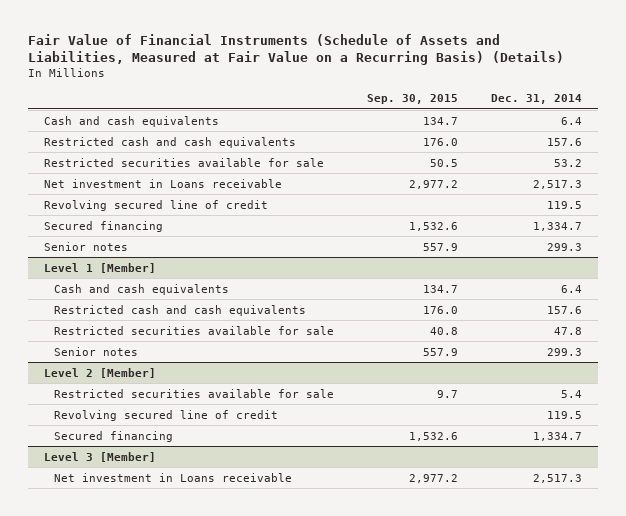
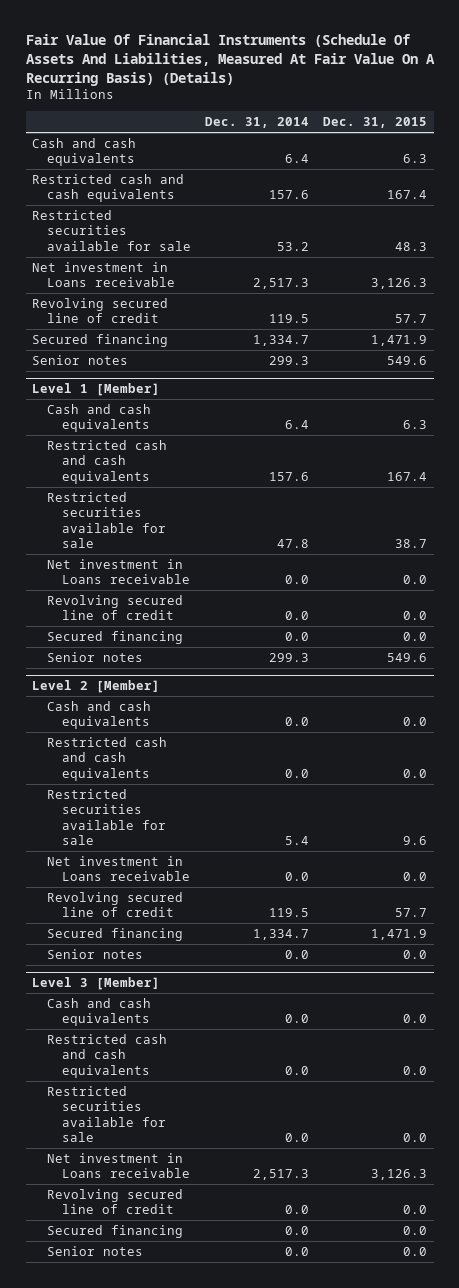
[27,33,564,65] Fair Value of Financial Instruments (Schedule of Assets and Liabilities, Measured at Fair Value on a Recurring Basis) (Details) -> [25,33,435,86] Fair Value Of Financial Instruments (Schedule Of Assets And Liabilities, Measured At Fair Value On A Recurring Basis) (Details)
[367,94,459,105] Sep. 30, 2015 -> none
none -> [322,117,427,129] Dec. 31, 2015
none -> [47,558,191,585] Net investment in Loans receivable
none -> [47,594,184,621] Revolving secured line of credit
none -> [47,630,184,644] Secured financing
none -> [47,700,152,730] Cash and cash equivalents
none -> [47,736,168,781] Restricted cash and cash equivalents
none -> [47,855,191,882] Net investment in Loans receivable
none -> [47,948,144,959] Senior notes
none -> [47,997,152,1027] Cash and cash equivalents
none -> [47,1033,168,1078] Restricted cash and cash equivalents
none -> [47,1085,167,1143] Restricted securities available for sale
none -> [47,1188,184,1215] Revolving secured line of credit
none -> [47,1224,184,1238] Secured financing
none -> [47,1245,144,1256] Senior notes

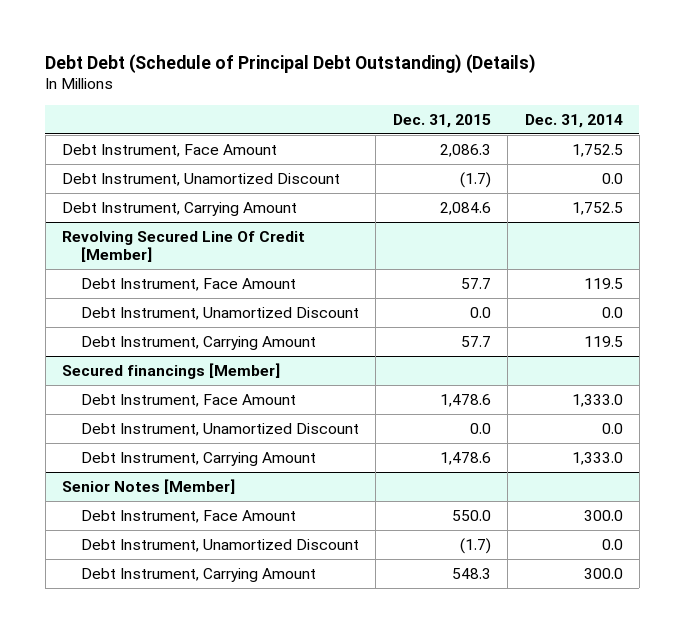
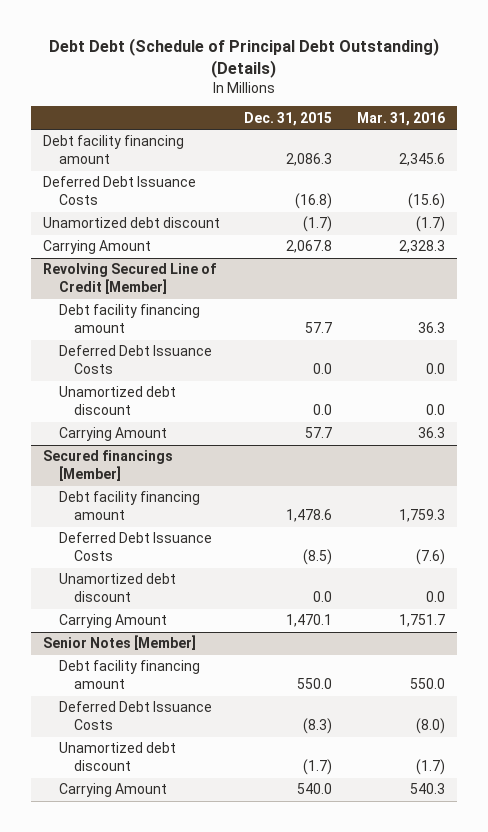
[524,113,623,128] Dec. 31, 2014 -> none
none -> [356,111,445,126] Mar. 31, 2016
[61,144,277,158] Debt Instrument, Face Amount -> [43,135,185,165] Debt facility financing amount
none -> [43,176,197,206] Deferred Debt Issuance Costs
[61,173,340,187] Debt Instrument, Unamortized Discount -> [43,217,221,229] Unamortized debt discount
[61,202,297,217] Debt Instrument, Carrying Amount -> [43,240,152,255] Carrying Amount
[439,202,491,216] 2,084.6 -> [286,240,333,254] 2,067.8
[61,231,305,262] Revolving Secured Line Of Credit [Member] -> [43,263,217,295] Revolving Secured Line of Credit [Member]
[81,278,297,292] Debt Instrument, Face Amount -> [58,304,200,334] Debt facility financing amount
none -> [58,345,212,375] Deferred Debt Issuance Costs
[81,307,360,321] Debt Instrument, Unamortized Discount -> [58,386,176,416] Unamortized debt discount
[81,336,317,351] Debt Instrument, Carrying Amount -> [58,427,167,442] Carrying Amount
[81,394,297,408] Debt Instrument, Face Amount -> [58,491,200,521] Debt facility financing amount
none -> [58,532,212,562] Deferred Debt Issuance Costs
[81,423,360,437] Debt Instrument, Unamortized Discount -> [58,573,176,603] Unamortized debt discount
[81,452,317,467] Debt Instrument, Carrying Amount -> [58,614,167,629] Carrying Amount
[439,452,491,466] 1,478.6 -> [286,614,333,628] 1,470.1
[81,510,297,524] Debt Instrument, Face Amount -> [58,660,200,690] Debt facility financing amount
none -> [58,701,212,731] Deferred Debt Issuance Costs
[81,539,360,553] Debt Instrument, Unamortized Discount -> [58,742,176,772] Unamortized debt discount
[81,568,317,583] Debt Instrument, Carrying Amount -> [58,783,167,798] Carrying Amount
[451,568,491,580] 548.3 -> [297,783,333,795] 540.0

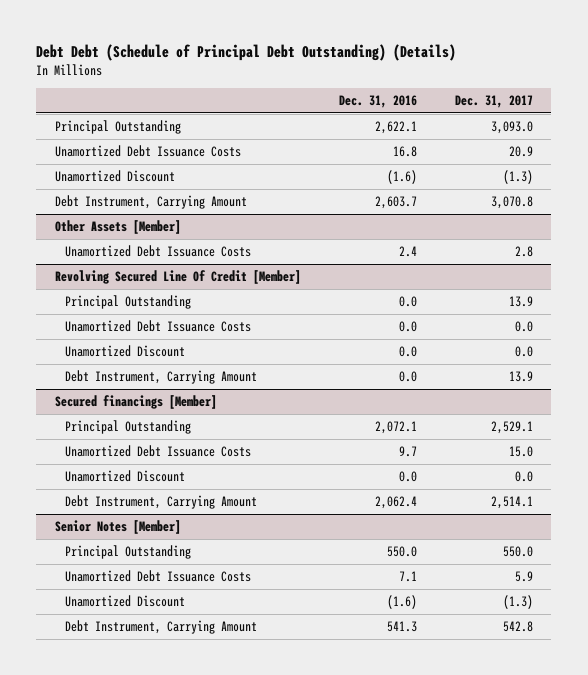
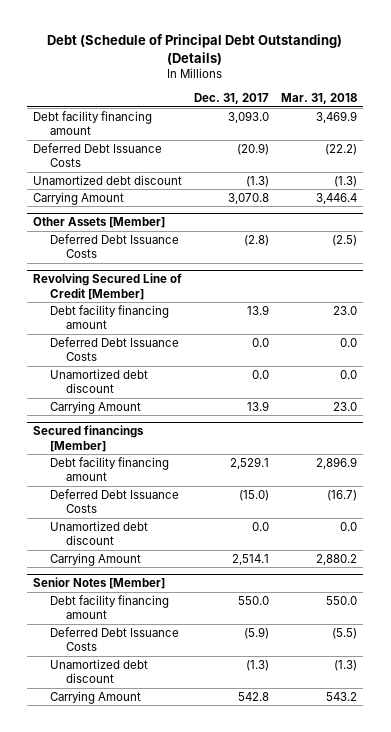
[36,43,457,61] Debt Debt (Schedule of Principal Debt Outstanding) (Details) -> [47,34,343,65] Debt (Schedule of Principal Debt Outstanding) (Details)
[338,95,417,109] Dec. 31, 2016 -> none
none -> [281,93,358,105] Mar. 31, 2018
[55,120,182,135] Principal Outstanding -> [33,110,153,136] Debt facility financing amount
[55,145,242,158] Unamortized Debt Issuance Costs -> [33,142,163,168] Deferred Debt Issuance Costs
[508,146,533,158] 20.9 -> [237,142,270,155] (20.9)
[55,170,176,183] Unamortized Discount -> [33,174,183,185] Unamortized debt discount
[55,195,248,210] Debt Instrument, Carrying Amount -> [33,191,125,205] Carrying Amount
[64,245,251,258] Unamortized Debt Issuance Costs -> [49,233,179,259] Deferred Debt Issuance Costs
[514,246,533,258] 2.8 -> [244,234,270,246] (2.8)
[55,270,302,285] Revolving Secured Line Of Credit [Member] -> [33,273,183,300] Revolving Secured Line of Credit [Member]
[64,295,191,310] Principal Outstanding -> [49,304,169,330] Debt facility financing amount
[64,320,251,333] Unamortized Debt Issuance Costs -> [49,336,179,362] Deferred Debt Issuance Costs
[64,345,185,358] Unamortized Discount -> [49,368,148,394] Unamortized debt discount
[64,370,257,385] Debt Instrument, Carrying Amount -> [49,400,141,414] Carrying Amount
[64,420,191,435] Principal Outstanding -> [49,456,169,482] Debt facility financing amount
[64,445,251,458] Unamortized Debt Issuance Costs -> [49,488,179,514] Deferred Debt Issuance Costs
[508,446,533,458] 15.0 -> [239,489,270,501] (15.0)
[64,470,185,483] Unamortized Discount -> [49,520,148,546] Unamortized debt discount
[64,495,257,510] Debt Instrument, Carrying Amount -> [49,552,141,566] Carrying Amount
[64,545,191,560] Principal Outstanding -> [49,594,169,620] Debt facility financing amount
[64,570,251,583] Unamortized Debt Issuance Costs -> [49,626,179,652] Deferred Debt Issuance Costs
[514,571,533,583] 5.9 -> [244,626,270,639] (5.9)
[64,595,185,608] Unamortized Discount -> [49,658,148,684] Unamortized debt discount
[64,620,257,635] Debt Instrument, Carrying Amount -> [49,690,141,704] Carrying Amount

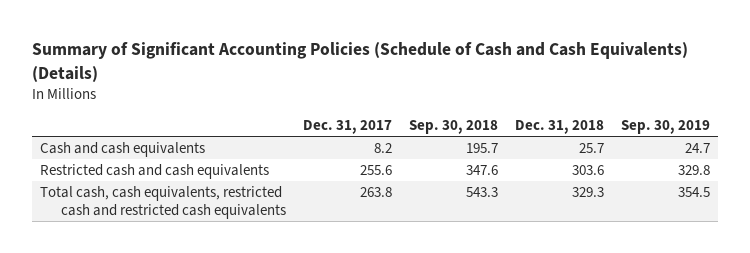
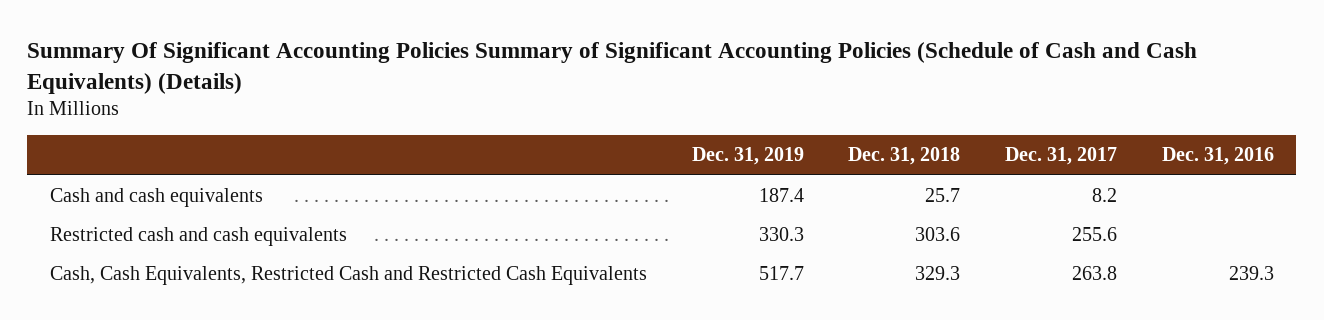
[31,42,688,82] Summary of Significant Accounting Policies (Schedule of Cash and Cash Equivalents) (Details) -> [27,42,1198,94] Summary Of Significant Accounting Policies Summary of Significant Accounting Policies (Schedule of Cash and Cash Equivalents) (Details)
[409,120,499,135] Sep. 30, 2018 -> none
[620,120,710,135] Sep. 30, 2019 -> none
none -> [691,147,804,166] Dec. 31, 2019
none -> [1162,147,1275,166] Dec. 31, 2016
[40,185,287,219] Total cash, cash equivalents, restricted cash and restricted cash equivalents -> [49,266,647,286] Cash, Cash Equivalents, Restricted Cash and Restricted Cash Equivalents

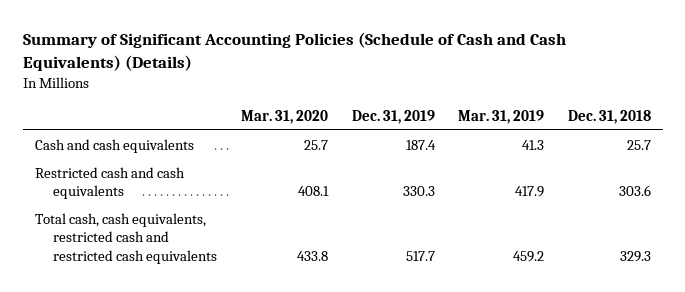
[27,42,1198,94] Summary Of Significant Accounting Policies Summary of Significant Accounting Policies (Schedule of Cash and Cash Equivalents) (Details) -> [22,32,566,71] Summary of Significant Accounting Policies (Schedule of Cash and Cash Equivalents) (Details)
[1005,147,1118,166] Dec. 31, 2017 -> none
[1162,147,1275,166] Dec. 31, 2016 -> none
none -> [241,109,329,124] Mar. 31, 2020
none -> [458,109,545,124] Mar. 31, 2019
[49,266,647,286] Cash, Cash Equivalents, Restricted Cash and Restricted Cash Equivalents -> [34,212,218,264] Total cash, cash equivalents, restricted cash and restricted cash equivalents

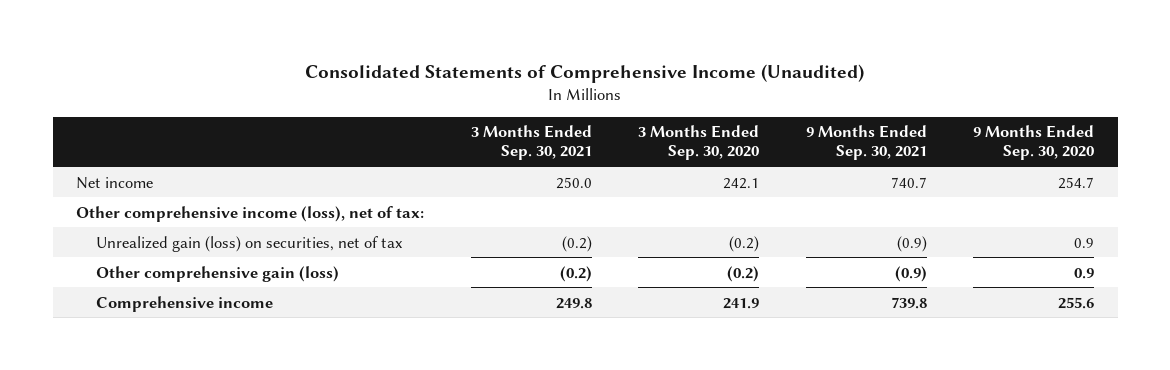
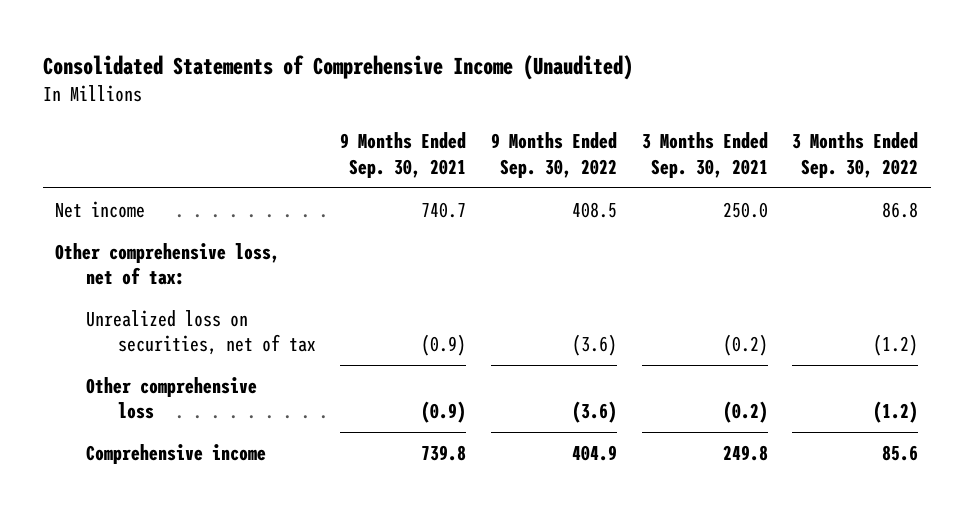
[638,125,760,161] 3 Months Ended Sep. 30, 2020 -> none
[973,125,1095,161] 9 Months Ended Sep. 30, 2020 -> none
none -> [491,132,618,178] 9 Months Ended Sep. 30, 2022
none -> [792,132,919,178] 3 Months Ended Sep. 30, 2022
[75,205,424,222] Other comprehensive income (loss), net of tax: -> [55,242,281,286] Other comprehensive loss, net of tax:
[96,235,404,252] Unrealized gain (loss) on securities, net of tax -> [86,309,316,356] Unrealized loss on securities, net of tax
[96,265,340,282] Other comprehensive gain (loss) -> [86,376,258,420] Other comprehensive loss

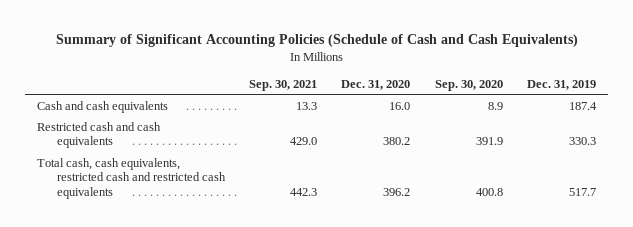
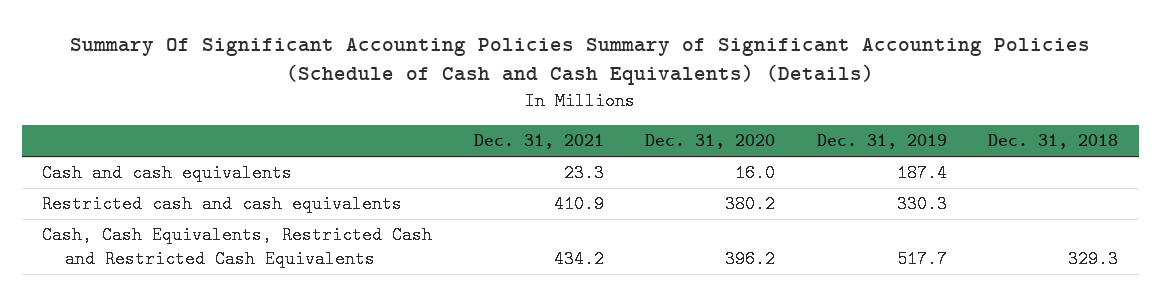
[55,34,578,48] Summary of Significant Accounting Policies (Schedule of Cash and Cash Equivalents) -> [70,37,1091,86] Summary Of Significant Accounting Policies Summary of Significant Accounting Policies (Schedule of Cash and Cash Equivalents) (Details)
[248,79,317,91] Sep. 30, 2021 -> none
[434,79,503,91] Sep. 30, 2020 -> none
none -> [473,134,604,150] Dec. 31, 2021
none -> [988,134,1119,150] Dec. 31, 2018
[37,157,226,199] Total cash, cash equivalents, restricted cash and restricted cash equivalents -> [42,226,433,269] Cash, Cash Equivalents, Restricted Cash and Restricted Cash Equivalents

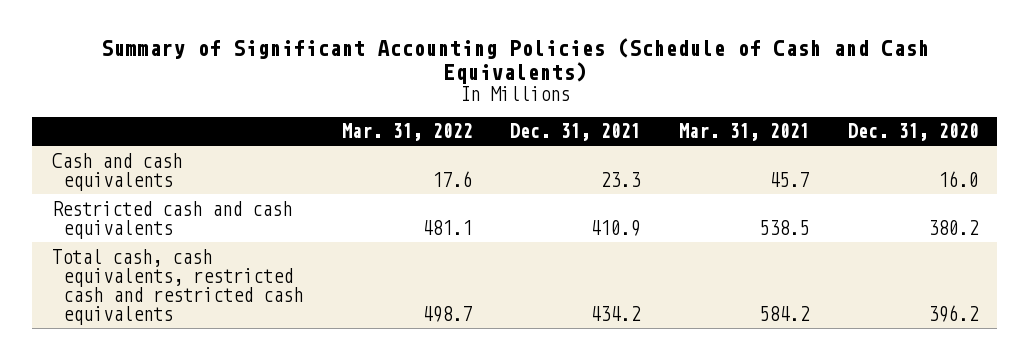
[70,37,1091,86] Summary Of Significant Accounting Policies Summary of Significant Accounting Policies (Schedule of Cash and Cash Equivalents) (Details) -> [100,38,929,85] Summary of Significant Accounting Policies (Schedule of Cash and Cash Equivalents)
[816,134,947,150] Dec. 31, 2019 -> none
[988,134,1119,150] Dec. 31, 2018 -> none
none -> [341,123,472,142] Mar. 31, 2022
none -> [679,123,810,142] Mar. 31, 2021
[42,226,433,269] Cash, Cash Equivalents, Restricted Cash and Restricted Cash Equivalents -> [51,248,303,325] Total cash, cash equivalents, restricted cash and restricted cash equivalents

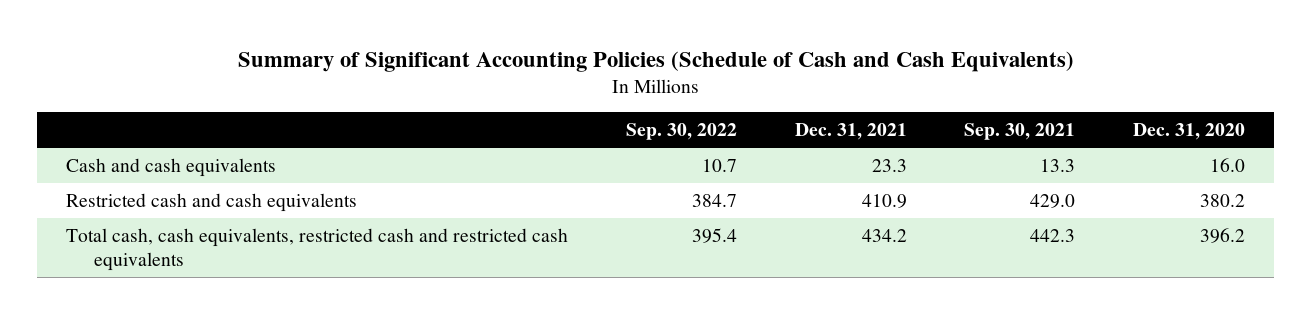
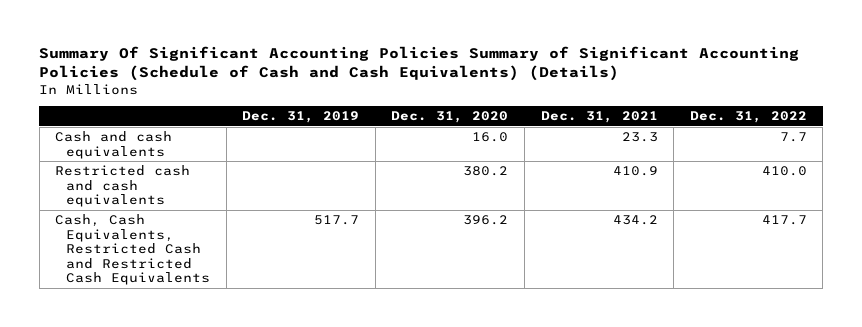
[237,50,1074,72] Summary of Significant Accounting Policies (Schedule of Cash and Cash Equivalents) -> [39,46,800,82] Summary Of Significant Accounting Policies Summary of Significant Accounting Policies (Schedule of Cash and Cash Equivalents) (Details)
[625,123,737,141] Sep. 30, 2022 -> none
[964,123,1076,141] Sep. 30, 2021 -> none
none -> [242,111,360,124] Dec. 31, 2019
none -> [689,111,807,124] Dec. 31, 2022
[65,227,568,272] Total cash, cash equivalents, restricted cash and restricted cash equivalents -> [55,214,211,286] Cash, Cash Equivalents, Restricted Cash and Restricted Cash Equivalents

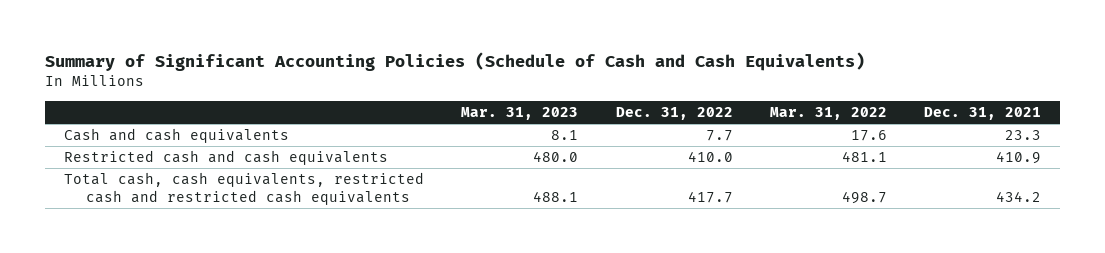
[39,46,800,82] Summary Of Significant Accounting Policies Summary of Significant Accounting Policies (Schedule of Cash and Cash Equivalents) (Details) -> [45,52,866,72] Summary of Significant Accounting Policies (Schedule of Cash and Cash Equivalents)
[242,111,360,124] Dec. 31, 2019 -> none
[391,111,509,124] Dec. 31, 2020 -> none
none -> [461,106,579,120] Mar. 31, 2023
none -> [769,106,887,120] Mar. 31, 2022
[55,214,211,286] Cash, Cash Equivalents, Restricted Cash and Restricted Cash Equivalents -> [63,172,424,205] Total cash, cash equivalents, restricted cash and restricted cash equivalents

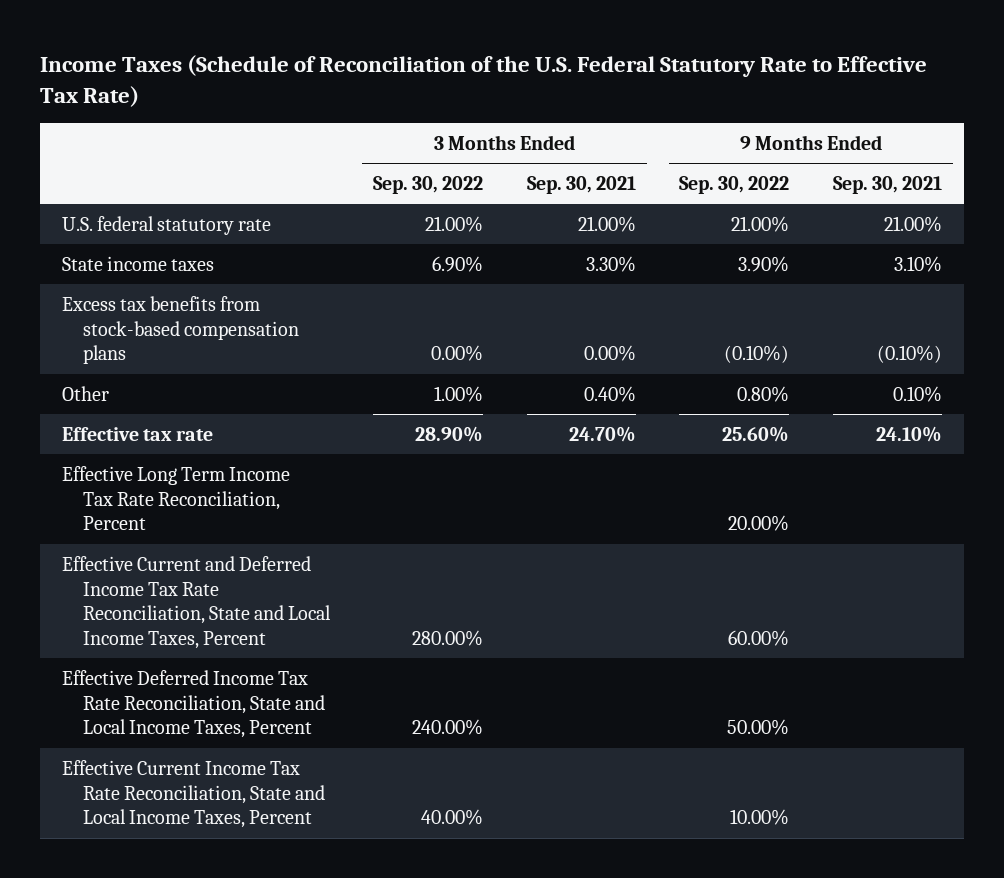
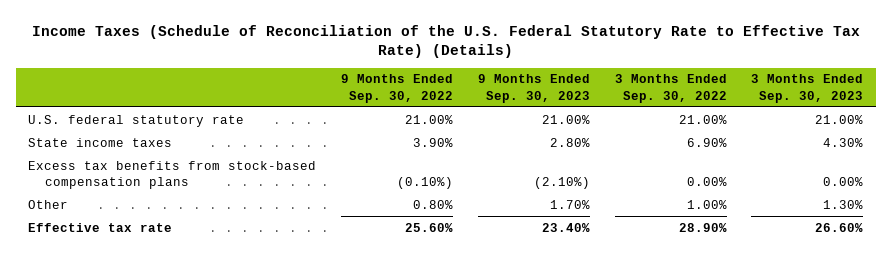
[40,54,928,107] Income Taxes (Schedule of Reconciliation of the U.S. Federal Statutory Rate to Effective Tax Rate) -> [31,24,860,59] Income Taxes (Schedule of Reconciliation of the U.S. Federal Statutory Rate to Effective Tax Rate) (Details)
[526,175,636,194] Sep. 30, 2021 -> none
[833,175,943,194] Sep. 30, 2021 -> none
none -> [477,74,590,103] 9 Months Ended Sep. 30, 2023
none -> [751,74,864,103] 3 Months Ended Sep. 30, 2023
[62,465,291,531] Effective Long Term Income Tax Rate Reconciliation, Percent -> none
[62,555,331,650] Effective Current and Deferred Income Tax Rate Reconciliation, State and Local Income Taxes, Percent -> none
[62,669,325,739] Effective Deferred Income Tax Rate Reconciliation, State and Local Income Taxes, Percent -> none
[62,759,325,829] Effective Current Income Tax Rate Reconciliation, State and Local Income Taxes, Percent -> none

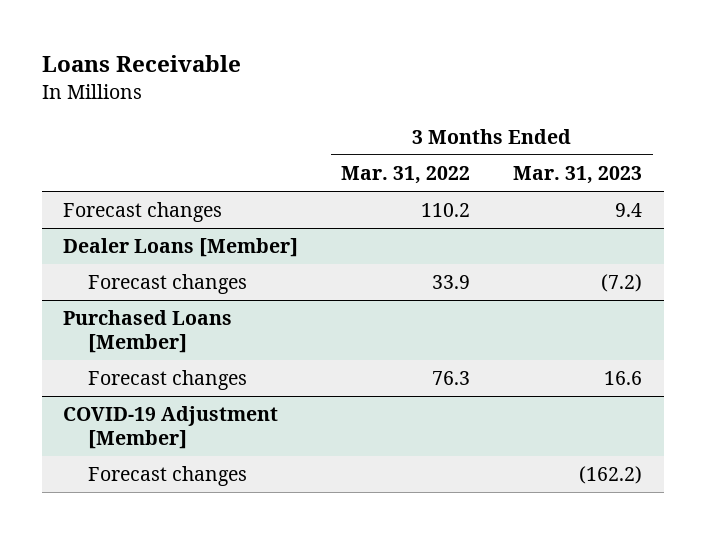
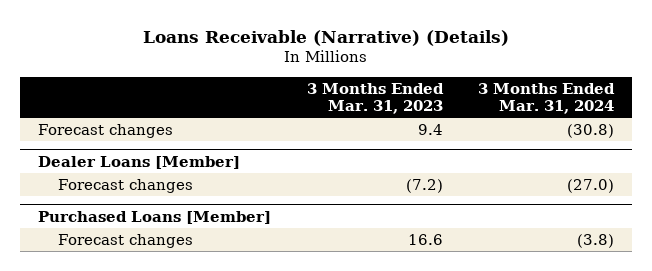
[41,55,241,73] Loans Receivable -> [143,29,510,46] Loans Receivable (Narrative) (Details)
[341,166,471,185] Mar. 31, 2022 -> none
none -> [478,82,616,115] 3 Months Ended Mar. 31, 2024
[63,406,279,450] COVID-19 Adjustment [Member] -> none
[87,466,247,487] Forecast changes -> none

